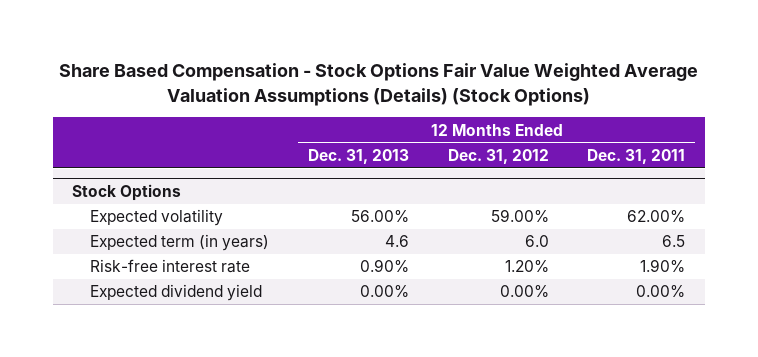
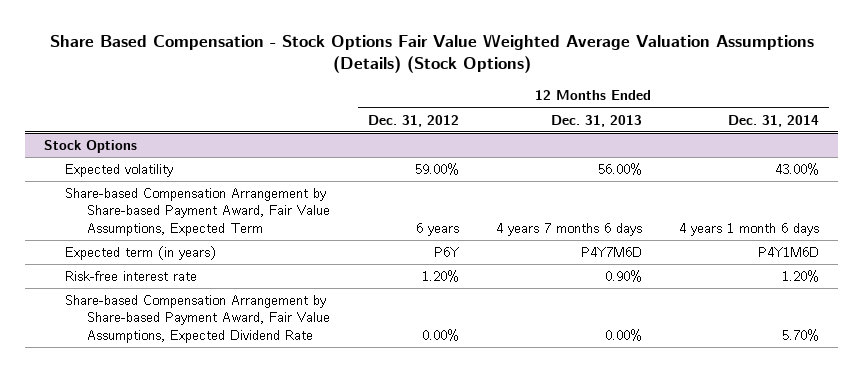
[587,148,686,164] Dec. 31, 2011 -> none
none -> [728,114,820,127] Dec. 31, 2014
none -> [65,188,331,236] Share-based Compensation Arrangement by Share-based Payment Award, Fair Value Assumptions, Expected Term
[384,235,409,248] 4.6 -> [580,247,642,258] P4Y7M6D
[524,235,549,248] 6.0 -> [433,247,459,258] P6Y
[89,284,262,302] Expected dividend yield -> [65,295,331,343] Share-based Compensation Arrangement by Share-based Payment Award, Fair Value Assumptions, Expected Dividend Rate

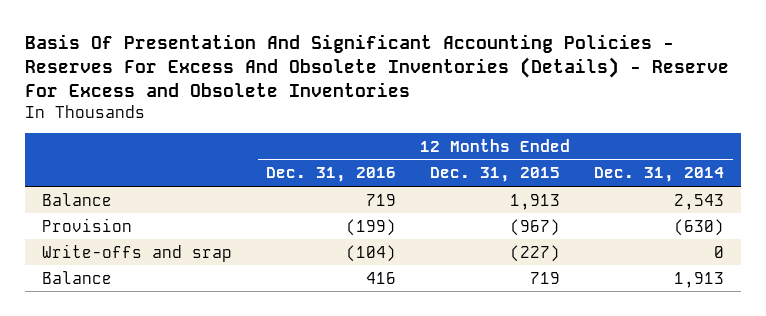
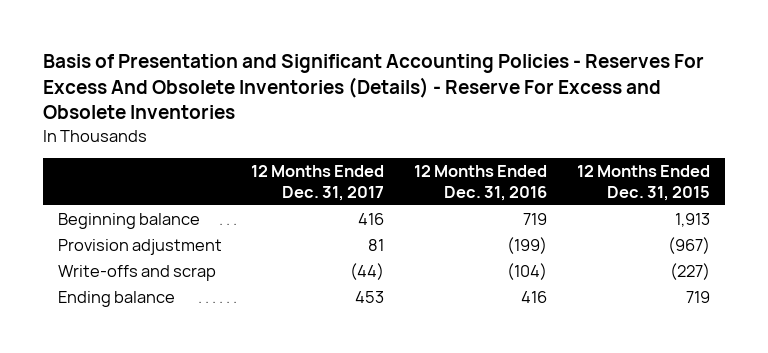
[25,34,730,97] Basis Of Presentation And Significant Accounting Policies - Reserves For Excess And Obsolete Inventories (Details) - Reserve For Excess and Obsolete Inventories -> [42,54,704,120] Basis of Presentation and Significant Accounting Policies - Reserves For Excess And Obsolete Inventories (Details) - Reserve For Excess and Obsolete Inventories
[594,167,725,183] Dec. 31, 2014 -> none
none -> [251,165,385,201] 12 Months Ended Dec. 31, 2017
[42,192,113,206] Balance -> [57,213,200,230] Beginning balance
[42,217,133,232] Provision -> [57,239,222,256] Provision adjustment
[42,243,233,262] Write-offs and srap -> [57,265,216,282] Write-offs and scrap
[42,270,113,284] Balance -> [57,291,175,308] Ending balance

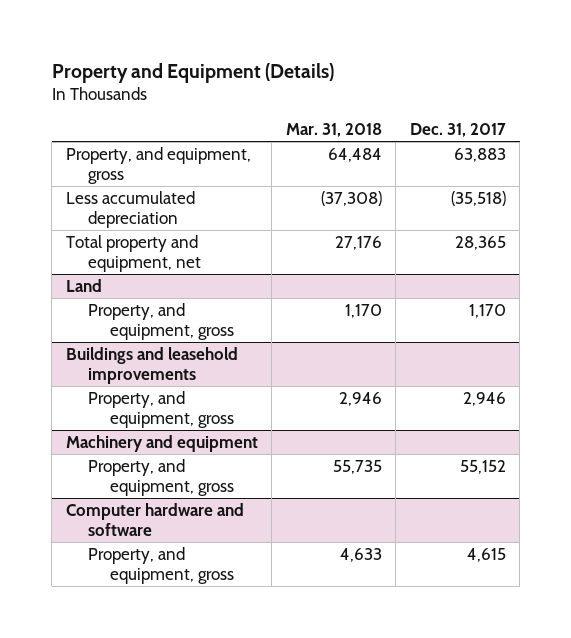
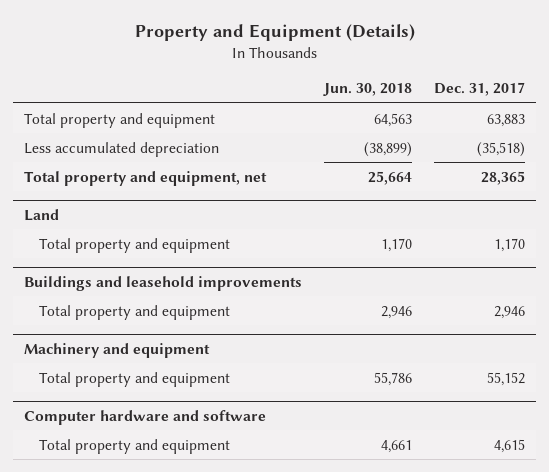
[285,123,382,138] Mar. 31, 2018 -> none
none -> [323,83,413,97] Jun. 30, 2018
[65,147,251,185] Property, and equipment, gross -> [24,112,216,128] Total property and equipment
[87,303,234,341] Property, and equipment, gross -> [39,237,231,253] Total property and equipment
[87,391,234,429] Property, and equipment, gross -> [39,304,231,320] Total property and equipment
[87,459,234,497] Property, and equipment, gross -> [39,371,231,387] Total property and equipment
[87,547,234,585] Property, and equipment, gross -> [39,438,231,454] Total property and equipment

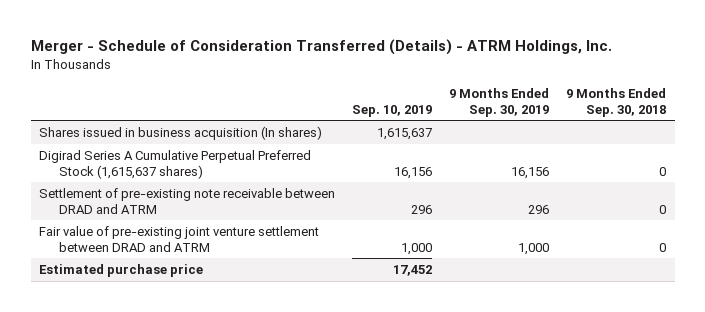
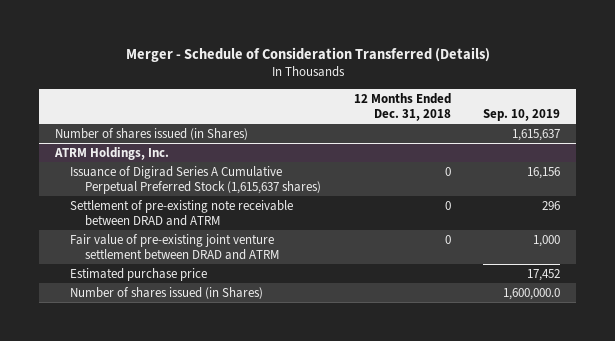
[30,39,612,56] Merger - Schedule of Consideration Transferred (Details) - ATRM Holdings, Inc. -> [125,47,490,63] Merger - Schedule of Consideration Transferred (Details)
[449,87,550,117] 9 Months Ended Sep. 30, 2019 -> none
[566,87,667,117] 9 Months Ended Sep. 30, 2018 -> none
none -> [353,92,451,121] 12 Months Ended Dec. 31, 2018
[39,125,323,140] Shares issued in business acquisition (In shares) -> [55,127,249,140] Number of shares issued (in Shares)
none -> [54,146,170,160] ATRM Holdings, Inc.
[39,149,312,179] Digirad Series A Cumulative Perpetual Preferred Stock (1,615,637 shares) -> [70,165,322,194] Issuance of Digirad Series A Cumulative Perpetual Preferred Stock (1,615,637 shares)
none -> [70,286,264,299] Number of shares issued (in Shares)

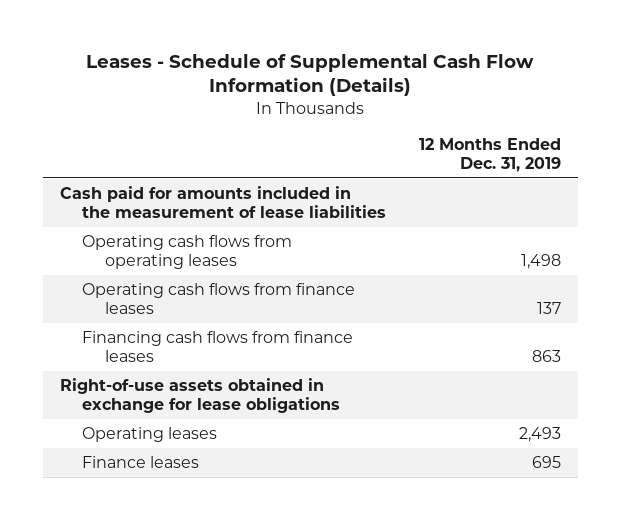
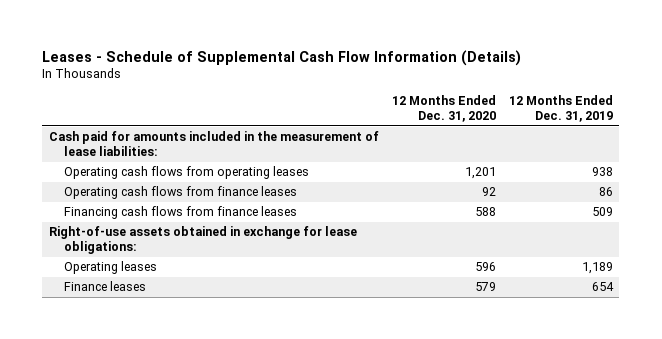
none -> [391,95,496,123] 12 Months Ended Dec. 31, 2020
[59,185,387,219] Cash paid for amounts included in the measurement of lease liabilities -> [48,131,379,157] Cash paid for amounts included in the measurement of lease liabilities:
[521,254,562,270] 1,498 -> [591,167,613,177] 938
[537,302,562,315] 137 -> [598,187,613,197] 86
[532,350,562,363] 863 -> [591,207,613,217] 509
[59,377,341,414] Right-of-use assets obtained in exchange for lease obligations -> [48,226,357,255] Right-of-use assets obtained in exchange for lease obligations:
[519,426,562,442] 2,493 -> [581,262,613,275] 1,189
[532,455,562,468] 695 -> [591,282,614,292] 654

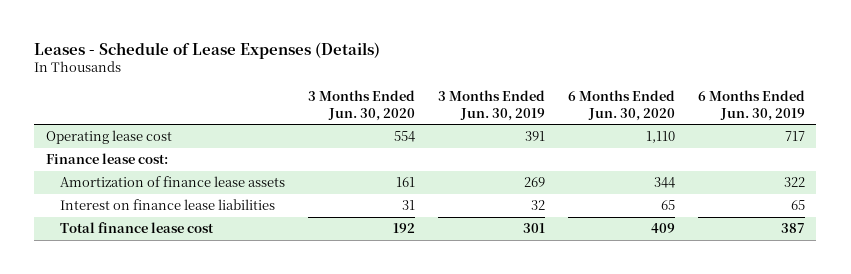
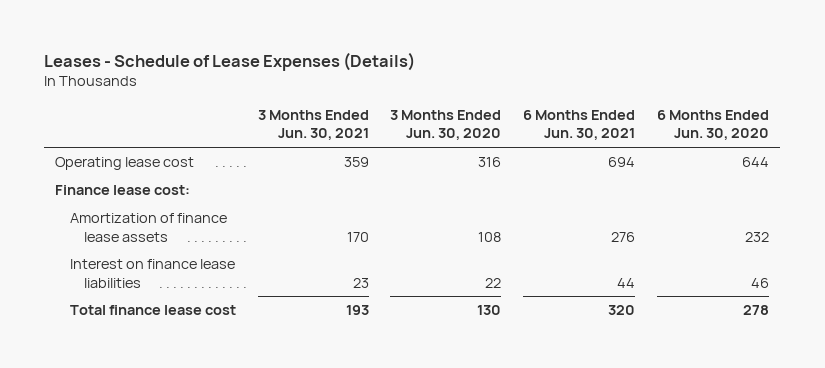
[438,90,546,121] 3 Months Ended Jun. 30, 2019 -> none
[697,90,805,121] 6 Months Ended Jun. 30, 2019 -> none
none -> [257,109,369,141] 3 Months Ended Jun. 30, 2021
none -> [523,109,636,141] 6 Months Ended Jun. 30, 2021
[394,131,416,143] 554 -> [478,157,502,168] 316
[645,131,675,144] 1,110 -> [742,157,770,168] 644
[396,177,416,188] 161 -> [478,231,502,242] 108
[653,177,675,189] 344 -> [745,231,770,242] 232
[402,200,416,211] 31 -> [485,277,502,288] 22
[660,200,675,211] 65 -> [751,277,770,288] 46
[393,223,416,234] 192 -> [477,305,502,316] 130
[650,223,675,234] 409 -> [743,305,770,316] 278

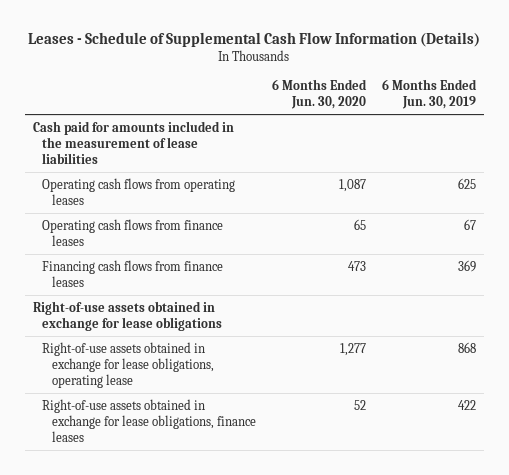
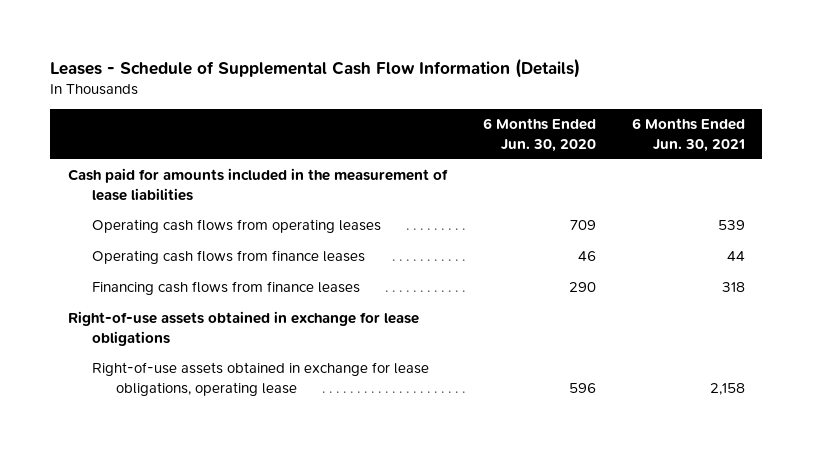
[382,79,478,110] 6 Months Ended Jun. 30, 2019 -> none
none -> [631,118,745,152] 6 Months Ended Jun. 30, 2021
[339,178,367,192] 1,087 -> [569,220,596,231] 709
[354,218,367,230] 65 -> [577,251,596,262] 46
[348,260,367,271] 473 -> [568,282,596,293] 290
[42,398,257,442] Right-of-use assets obtained in exchange for lease obligations, finance leases -> none
[340,342,367,356] 1,277 -> [568,382,596,393] 596

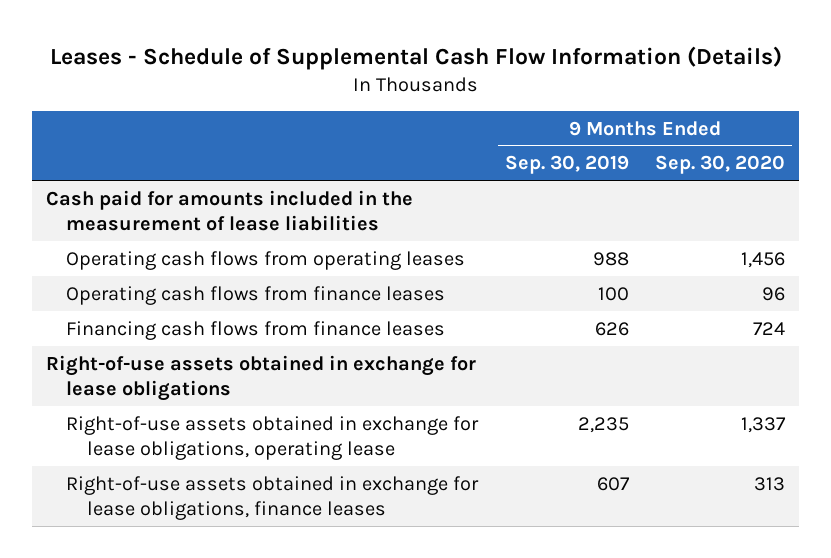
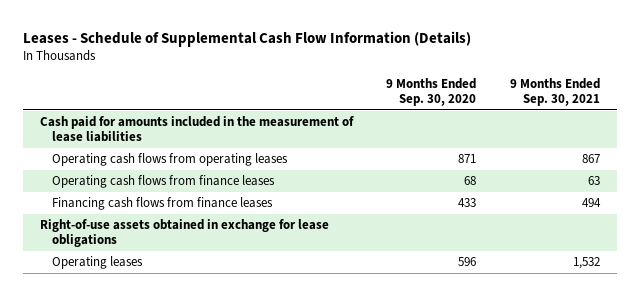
[504,155,629,175] Sep. 30, 2019 -> none
none -> [510,78,601,107] 9 Months Ended Sep. 30, 2021
[741,251,786,268] 1,456 -> [458,154,477,164] 871
[762,286,786,301] 96 -> [464,176,477,186] 68
[753,321,786,335] 724 -> [458,198,477,208] 433
[66,415,480,461] Right-of-use assets obtained in exchange for lease obligations, operating lease -> none
[66,475,480,521] Right-of-use assets obtained in exchange for lease obligations, finance leases -> none
none -> [52,256,144,270] Operating leases

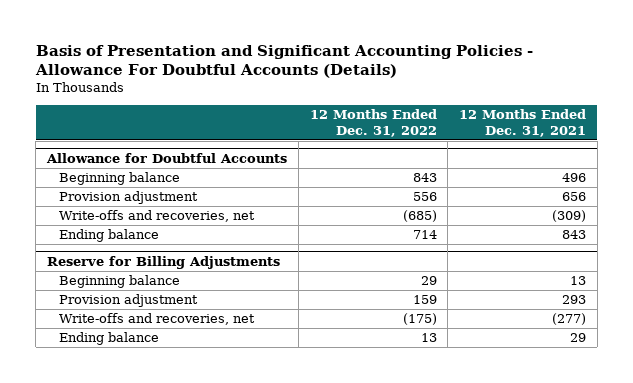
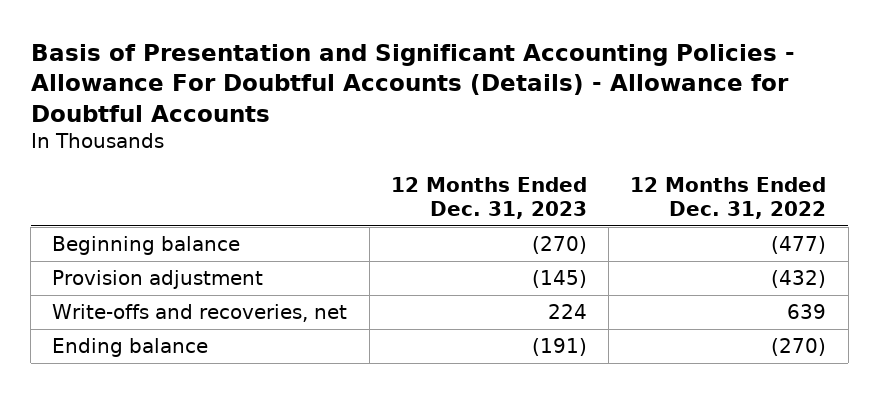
[34,44,533,79] Basis of Presentation and Significant Accounting Policies - Allowance For Doubtful Accounts (Details) -> [30,43,795,122] Basis of Presentation and Significant Accounting Policies - Allowance For Doubtful Accounts (Details) - Allowance for Doubtful Accounts
[459,109,587,137] 12 Months Ended Dec. 31, 2021 -> none
none -> [390,176,587,219] 12 Months Ended Dec. 31, 2023
[46,153,288,164] Allowance for Doubtful Accounts -> none
[47,256,281,270] Reserve for Billing Adjustments -> none
[58,275,180,289] Beginning balance -> none
[58,294,198,308] Provision adjustment -> none
[58,313,255,326] Write-offs and recoveries, net -> none
[58,332,159,346] Ending balance -> none
[412,173,437,183] 843 -> [771,236,827,255] (477)
[412,192,437,202] 556 -> [771,270,827,289] (432)
[402,210,437,223] (685) -> [787,304,827,320] 639
[412,230,437,240] 714 -> [771,338,827,357] (270)

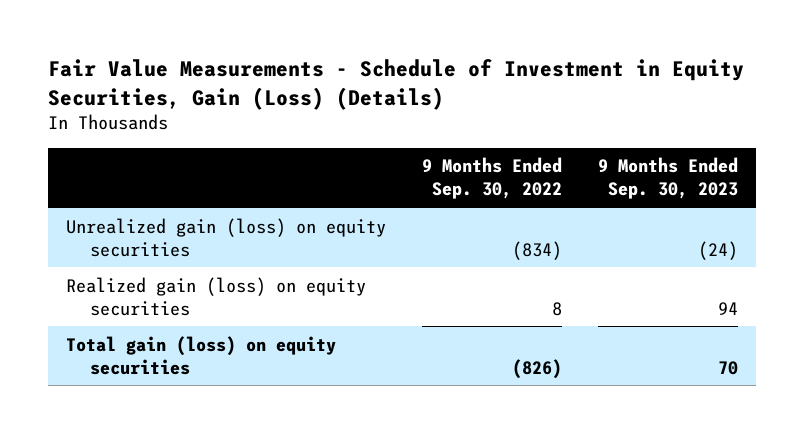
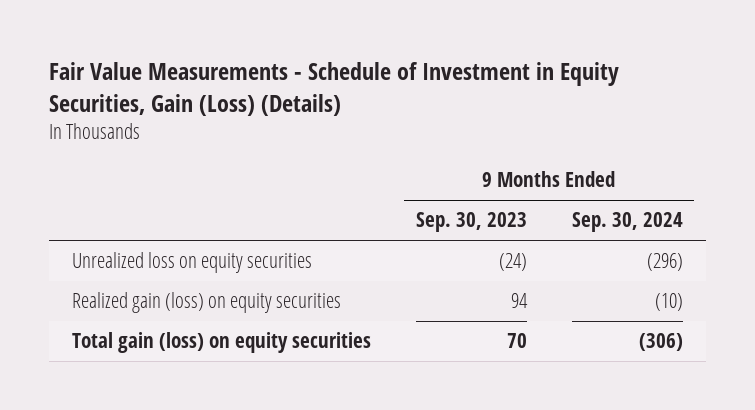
[422,157,563,200] 9 Months Ended Sep. 30, 2022 -> none
none -> [572,212,684,233] Sep. 30, 2024
[66,217,387,257] Unrealized gain (loss) on equity securities -> [71,252,312,274] Unrealized loss on equity securities

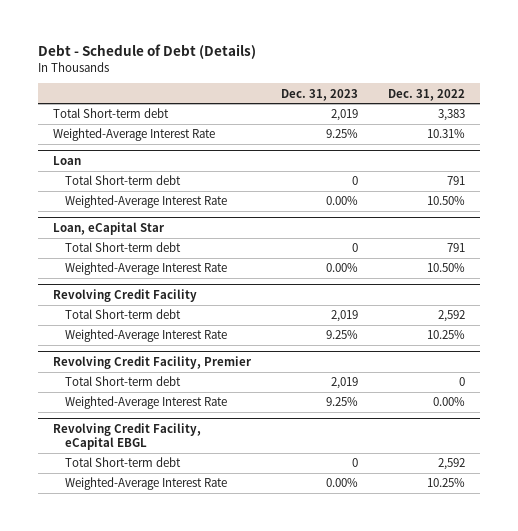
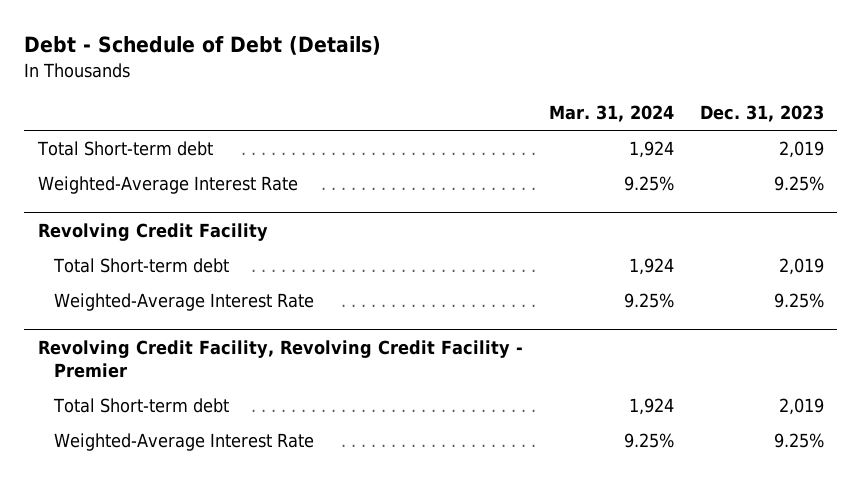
[387,88,465,101] Dec. 31, 2022 -> none
none -> [548,105,674,123] Mar. 31, 2024
[53,156,82,166] Loan -> none
[65,175,182,186] Total Short-term debt -> none
[65,195,228,209] Weighted-Average Interest Rate -> none
[53,222,166,236] Loan, eCapital Star -> none
[65,242,182,253] Total Short-term debt -> none
[65,262,228,276] Weighted-Average Interest Rate -> none
[53,356,253,370] Revolving Credit Facility, Premier -> [37,339,523,379] Revolving Credit Facility, Revolving Credit Facility - Premier
[53,423,202,450] Revolving Credit Facility, eCapital EBGL -> none
[65,457,182,468] Total Short-term debt -> none
[65,477,228,491] Weighted-Average Interest Rate -> none

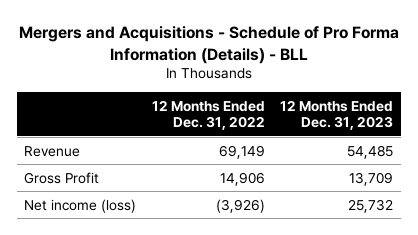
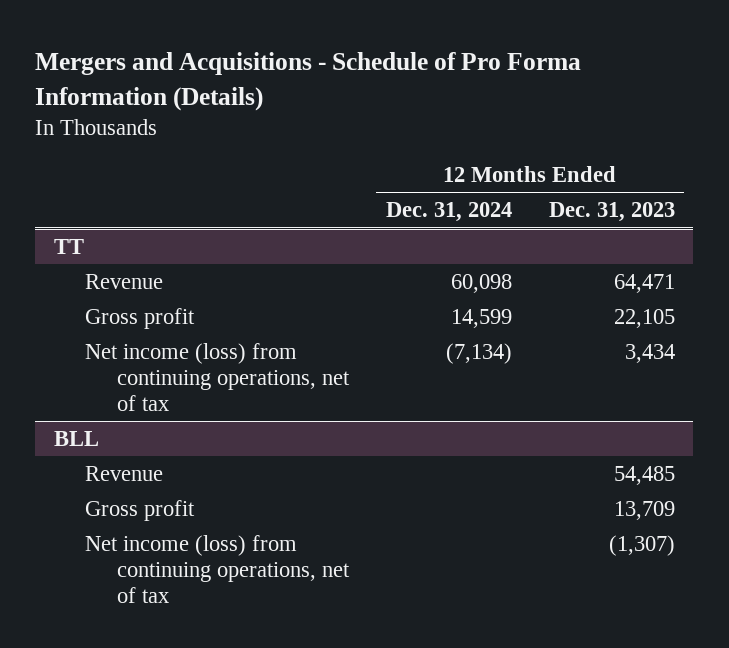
[18,26,399,64] Mergers and Acquisitions - Schedule of Pro Forma Information (Details) - BLL -> [35,52,582,111] Mergers and Acquisitions - Schedule of Pro Forma Information (Details)
[151,99,265,131] 12 Months Ended Dec. 31, 2022 -> none
none -> [385,202,512,223] Dec. 31, 2024
none -> [53,238,84,254] TT
none -> [85,273,164,289] Revenue
none -> [85,307,196,329] Gross profit
none -> [85,342,350,412] Net income (loss) from continuing operations, net of tax
none -> [53,430,99,446] BLL
[24,171,100,184] Gross Profit -> [85,499,196,521] Gross profit
[24,198,137,213] Net income (loss) -> [85,534,350,604] Net income (loss) from continuing operations, net of tax
[348,198,394,213] 25,732 -> [608,534,675,556] (1,307)

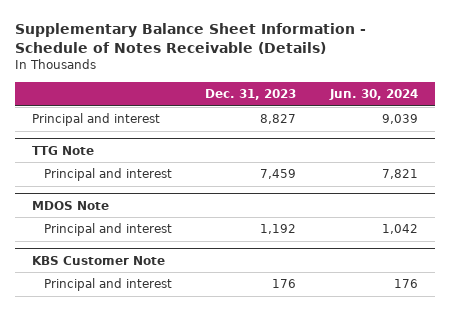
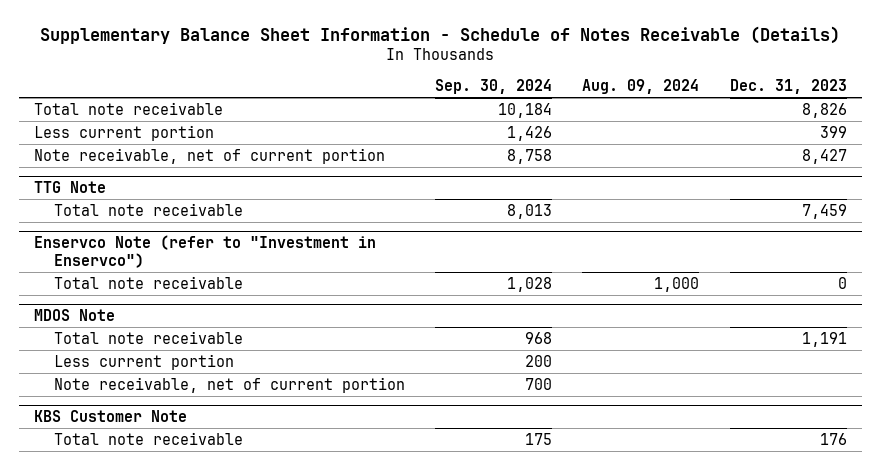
[329,89,419,101] Jun. 30, 2024 -> none
none -> [435,78,553,94] Sep. 30, 2024
none -> [582,78,700,94] Aug. 09, 2024
[32,113,161,127] Principal and interest -> none
none -> [33,101,223,115] Total note receivable
none -> [33,124,214,141] Less current portion
none -> [33,147,385,164] Note receivable, net of current portion
[43,168,172,182] Principal and interest -> [53,202,243,216] Total note receivable
none -> [33,234,376,268] Enservco Note (refer to "Investment in Enservco")
none -> [53,275,243,289] Total note receivable
[43,223,172,237] Principal and interest -> none
none -> [53,330,243,344] Total note receivable
none -> [53,353,234,370] Less current portion
none -> [53,376,405,393] Note receivable, net of current portion
[43,278,172,292] Principal and interest -> [53,431,243,445] Total note receivable

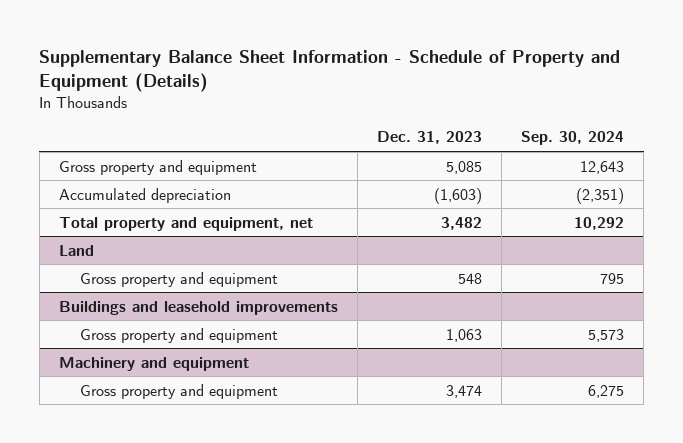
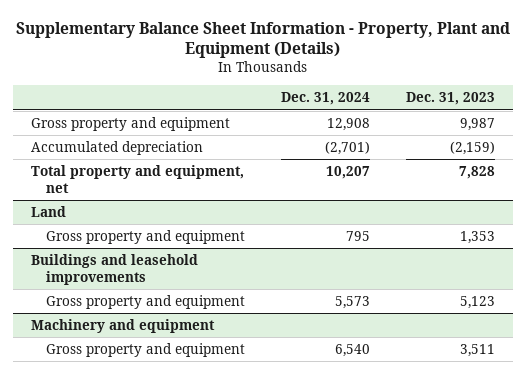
[39,49,621,92] Supplementary Balance Sheet Information - Schedule of Property and Equipment (Details) -> [15,21,510,59] Supplementary Balance Sheet Information - Property, Plant and Equipment (Details)
[521,131,625,146] Sep. 30, 2024 -> none
none -> [280,92,370,106] Dec. 31, 2024
[445,160,482,174] 5,085 -> [459,117,495,131] 9,987
[433,187,482,204] (1,603) -> [449,140,495,155] (2,159)
[440,216,482,230] 3,482 -> [458,165,495,179] 7,828
[457,272,482,284] 548 -> [459,230,495,244] 1,353
[445,328,482,342] 1,063 -> [459,295,495,309] 5,123
[445,384,482,398] 3,474 -> [459,343,495,357] 3,511

